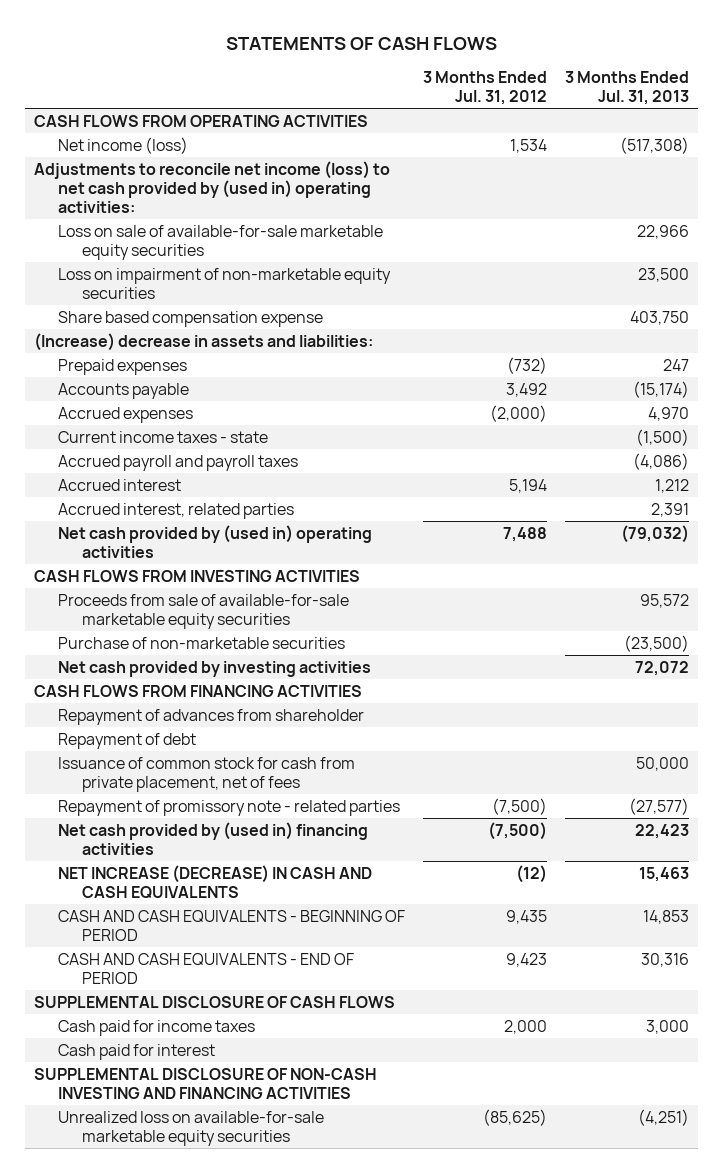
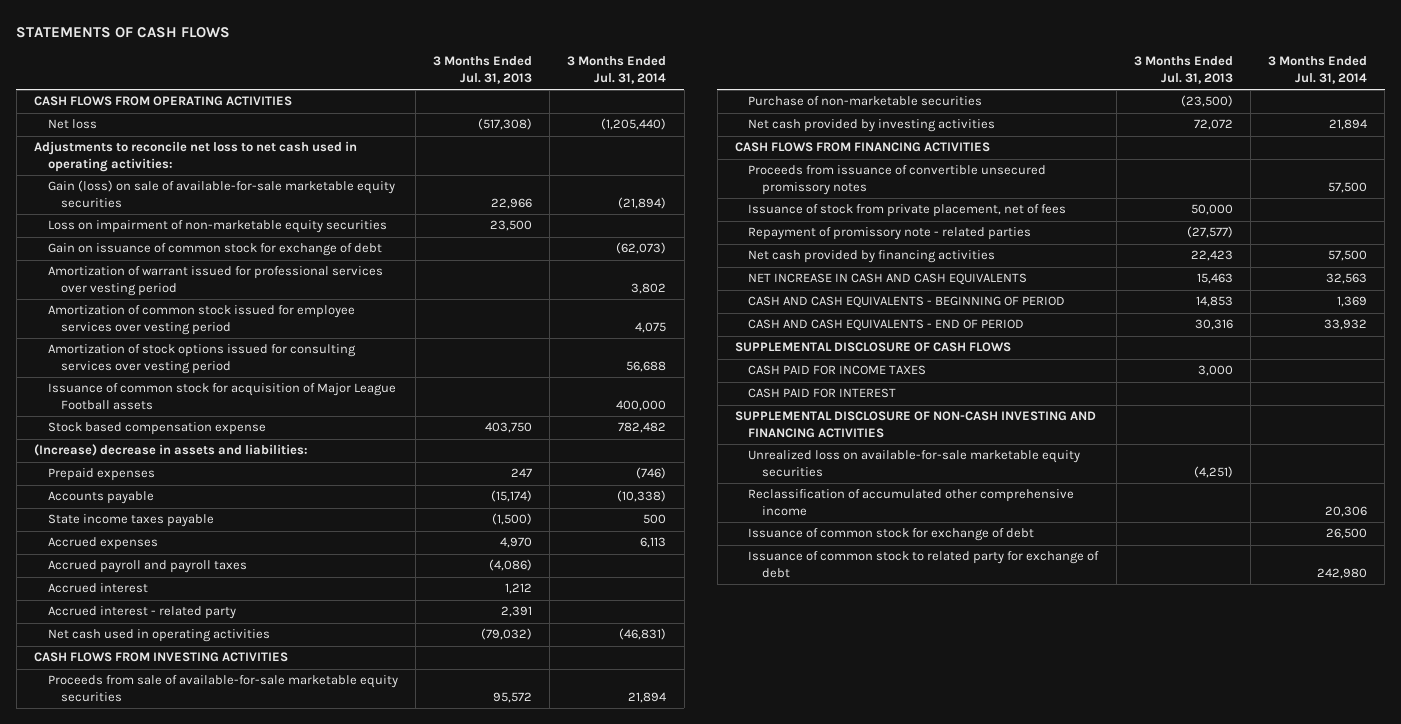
[423,71,548,106] 3 Months Ended Jul. 31, 2012 -> none
none -> [567,56,667,85] 3 Months Ended Jul. 31, 2014
[58,136,189,154] Net income (loss) -> [47,119,97,130] Net loss
[33,160,390,214] Adjustments to reconcile net income (loss) to net cash provided by (used in) operating activities: -> [34,141,358,173] Adjustments to reconcile net loss to net cash used in operating activities:
[58,224,384,260] Loss on sale of available-for-sale marketable equity securities -> [47,180,395,209] Gain (loss) on sale of available-for-sale marketable equity securities
none -> [47,243,382,257] Gain on issuance of common stock for exchange of debt
none -> [47,266,383,297] Amortization of warrant issued for professional services over vesting period
none -> [47,305,355,336] Amortization of common stock issued for employee services over vesting period
none -> [47,344,356,375] Amortization of stock options issued for consulting services over vesting period
none -> [47,383,396,411] Issuance of common stock for acquisition of Major League Football assets
[58,310,324,327] Share based compensation expense -> [47,422,266,436] Stock based compensation expense
none -> [47,514,214,528] State income taxes payable
[58,430,269,443] Current income taxes - state -> none
[58,502,295,519] Accrued interest, related parties -> [47,606,236,620] Accrued interest - related party
[58,524,373,558] Net cash provided by (used in) operating activities -> [47,629,270,643] Net cash used in operating activities
[58,708,365,725] Repayment of advances from shareholder -> none
[58,732,197,749] Repayment of debt -> none
none -> [748,165,1047,196] Proceeds from issuance of convertible unsecured promissory notes
[58,756,356,792] Issuance of common stock for cash from private placement, net of fees -> [748,204,1067,218] Issuance of stock from private placement, net of fees
[58,821,369,855] Net cash provided by (used in) financing activities -> [748,250,996,264] Net cash provided by financing activities
[58,864,373,899] NET INCREASE (DECREASE) IN CASH AND CASH EQUIVALENTS -> [748,273,1028,286] NET INCREASE IN CASH AND CASH EQUIVALENTS
[58,1019,256,1036] Cash paid for income taxes -> [748,365,927,376] CASH PAID FOR INCOME TAXES
[58,1043,216,1060] Cash paid for interest -> [748,388,897,399] CASH PAID FOR INTEREST
none -> [748,489,1075,517] Reclassification of accumulated other comprehensive income
none -> [748,528,1035,542] Issuance of common stock for exchange of debt
none -> [748,551,1100,579] Issuance of common stock to related party for exchange of debt

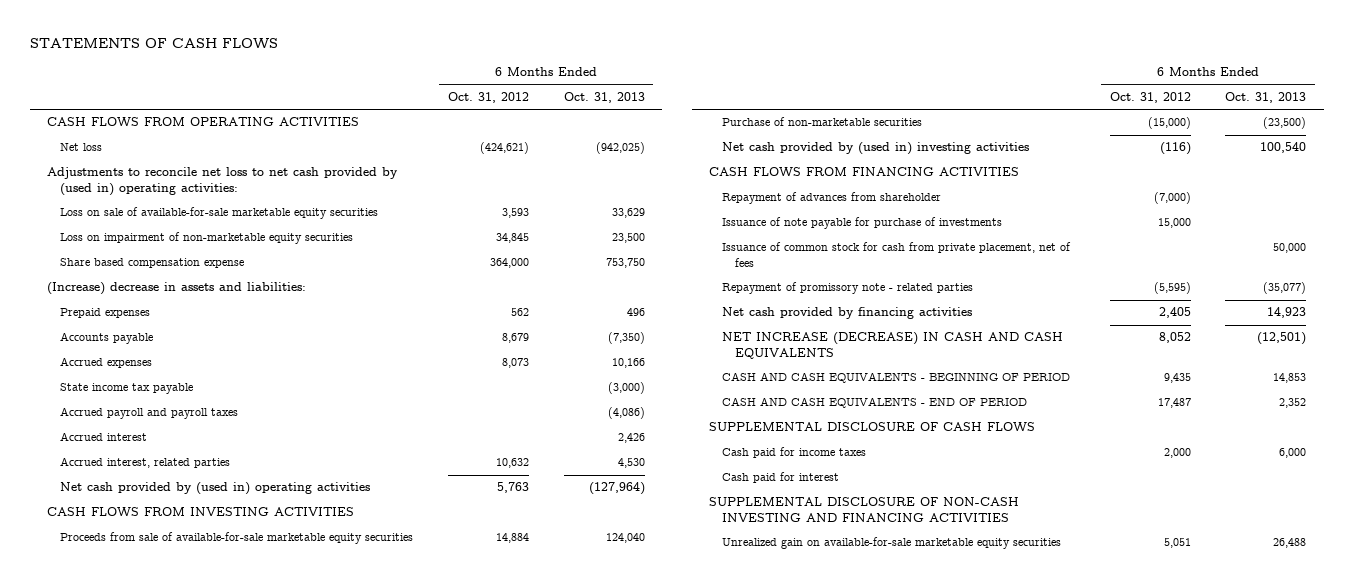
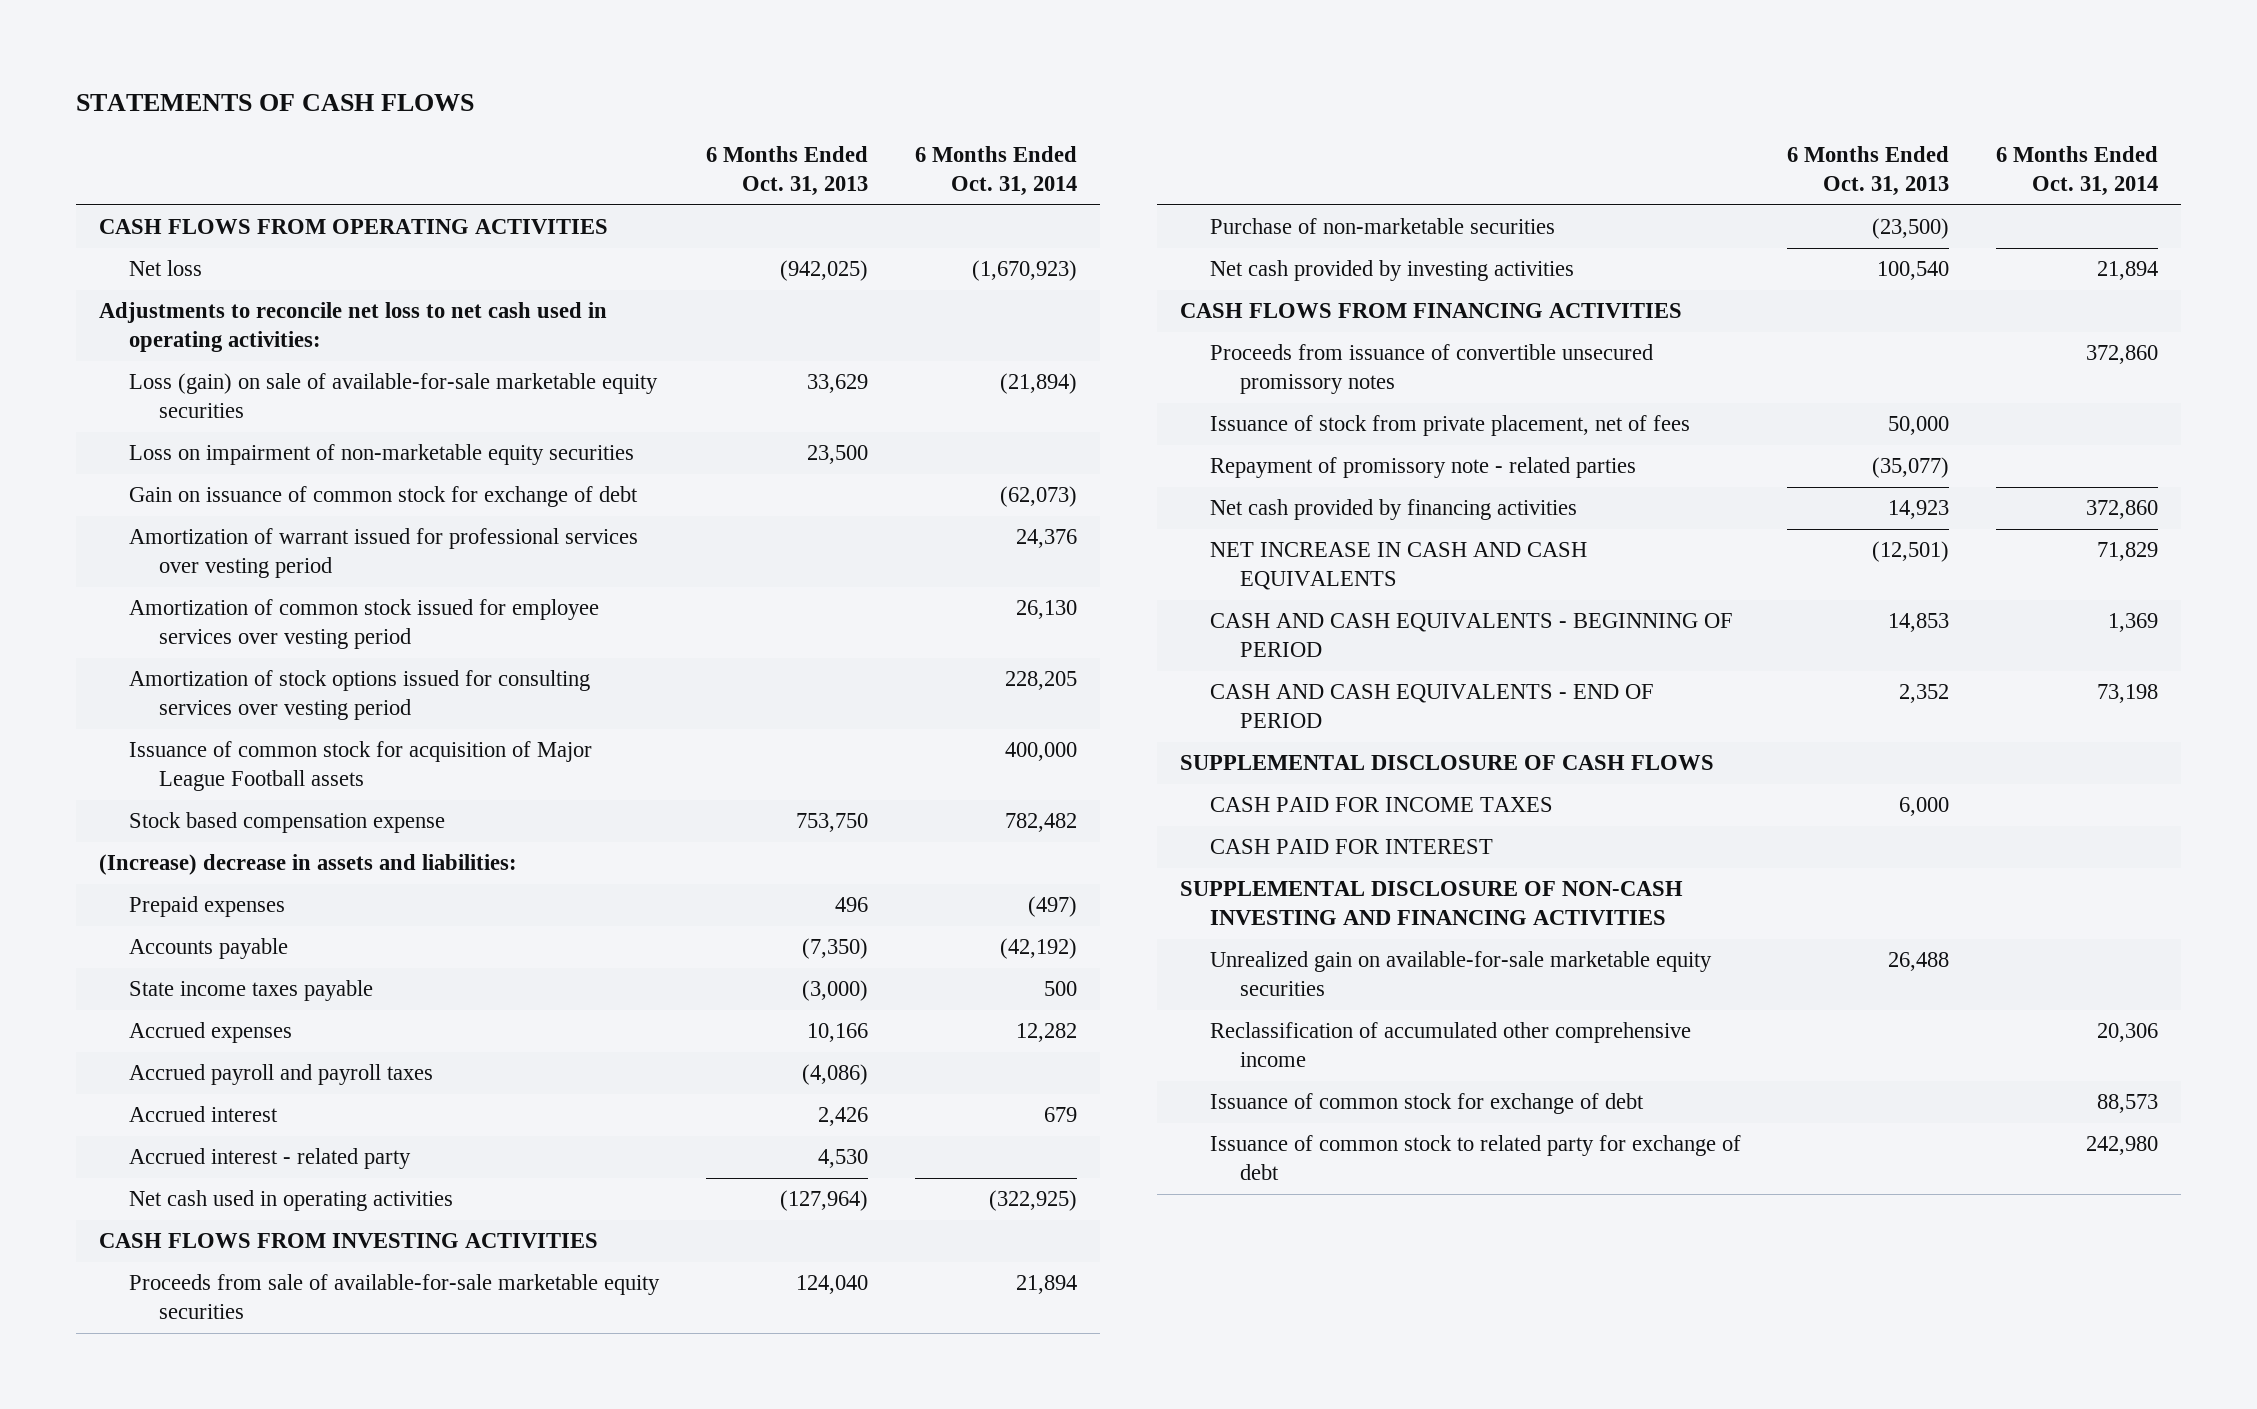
[448,92,530,104] Oct. 31, 2012 -> none
none -> [914,145,1077,196] 6 Months Ended Oct. 31, 2014
[47,167,399,196] Adjustments to reconcile net loss to net cash provided by (used in) operating activities: -> [98,302,607,353] Adjustments to reconcile net loss to net cash used in operating activities:
[60,207,379,220] Loss on sale of available-for-sale marketable equity securities -> [128,373,658,419] Loss (gain) on sale of available-for-sale marketable equity securities
none -> [128,486,638,508] Gain on issuance of common stock for exchange of debt
none -> [128,528,638,579] Amortization of warrant issued for professional services over vesting period
none -> [128,599,599,650] Amortization of common stock issued for employee services over vesting period
none -> [128,670,590,721] Amortization of stock options issued for consulting services over vesting period
none -> [128,741,592,792] Issuance of common stock for acquisition of Major League Football assets
[60,258,245,269] Share based compensation expense -> [128,812,445,834] Stock based compensation expense
none -> [128,980,373,1002] State income taxes payable
[60,383,194,395] State income tax payable -> none
[60,457,231,469] Accrued interest, related parties -> [128,1148,411,1170] Accrued interest - related party
[60,482,371,496] Net cash provided by (used in) operating activities -> [128,1190,453,1212] Net cash used in operating activities
[721,142,1029,156] Net cash provided by (used in) investing activities -> [1209,260,1574,282] Net cash provided by investing activities
[721,192,941,205] Repayment of advances from shareholder -> none
[721,217,1002,230] Issuance of note payable for purchase of investments -> none
none -> [1209,344,1653,395] Proceeds from issuance of convertible unsecured promissory notes
[721,242,1071,267] Issuance of common stock for cash from private placement, net of fees -> [1209,415,1690,437] Issuance of stock from private placement, net of fees
[721,332,1063,359] NET INCREASE (DECREASE) IN CASH AND CASH EQUIVALENTS -> [1209,542,1587,591] NET INCREASE IN CASH AND CASH EQUIVALENTS
[721,447,866,459] Cash paid for income taxes -> [1209,797,1553,813] CASH PAID FOR INCOME TAXES
[721,472,839,484] Cash paid for interest -> [1209,839,1493,855] CASH PAID FOR INTEREST
none -> [1209,1022,1691,1068] Reclassification of accumulated other comprehensive income
none -> [1209,1093,1644,1115] Issuance of common stock for exchange of debt
none -> [1209,1135,1741,1181] Issuance of common stock to related party for exchange of debt

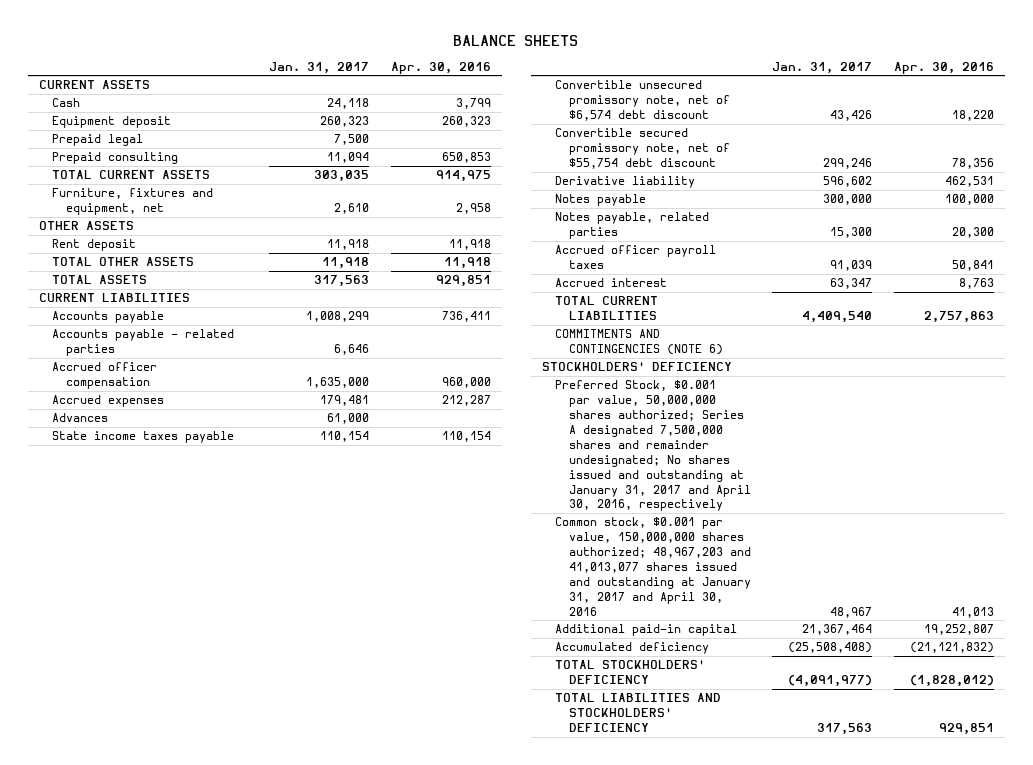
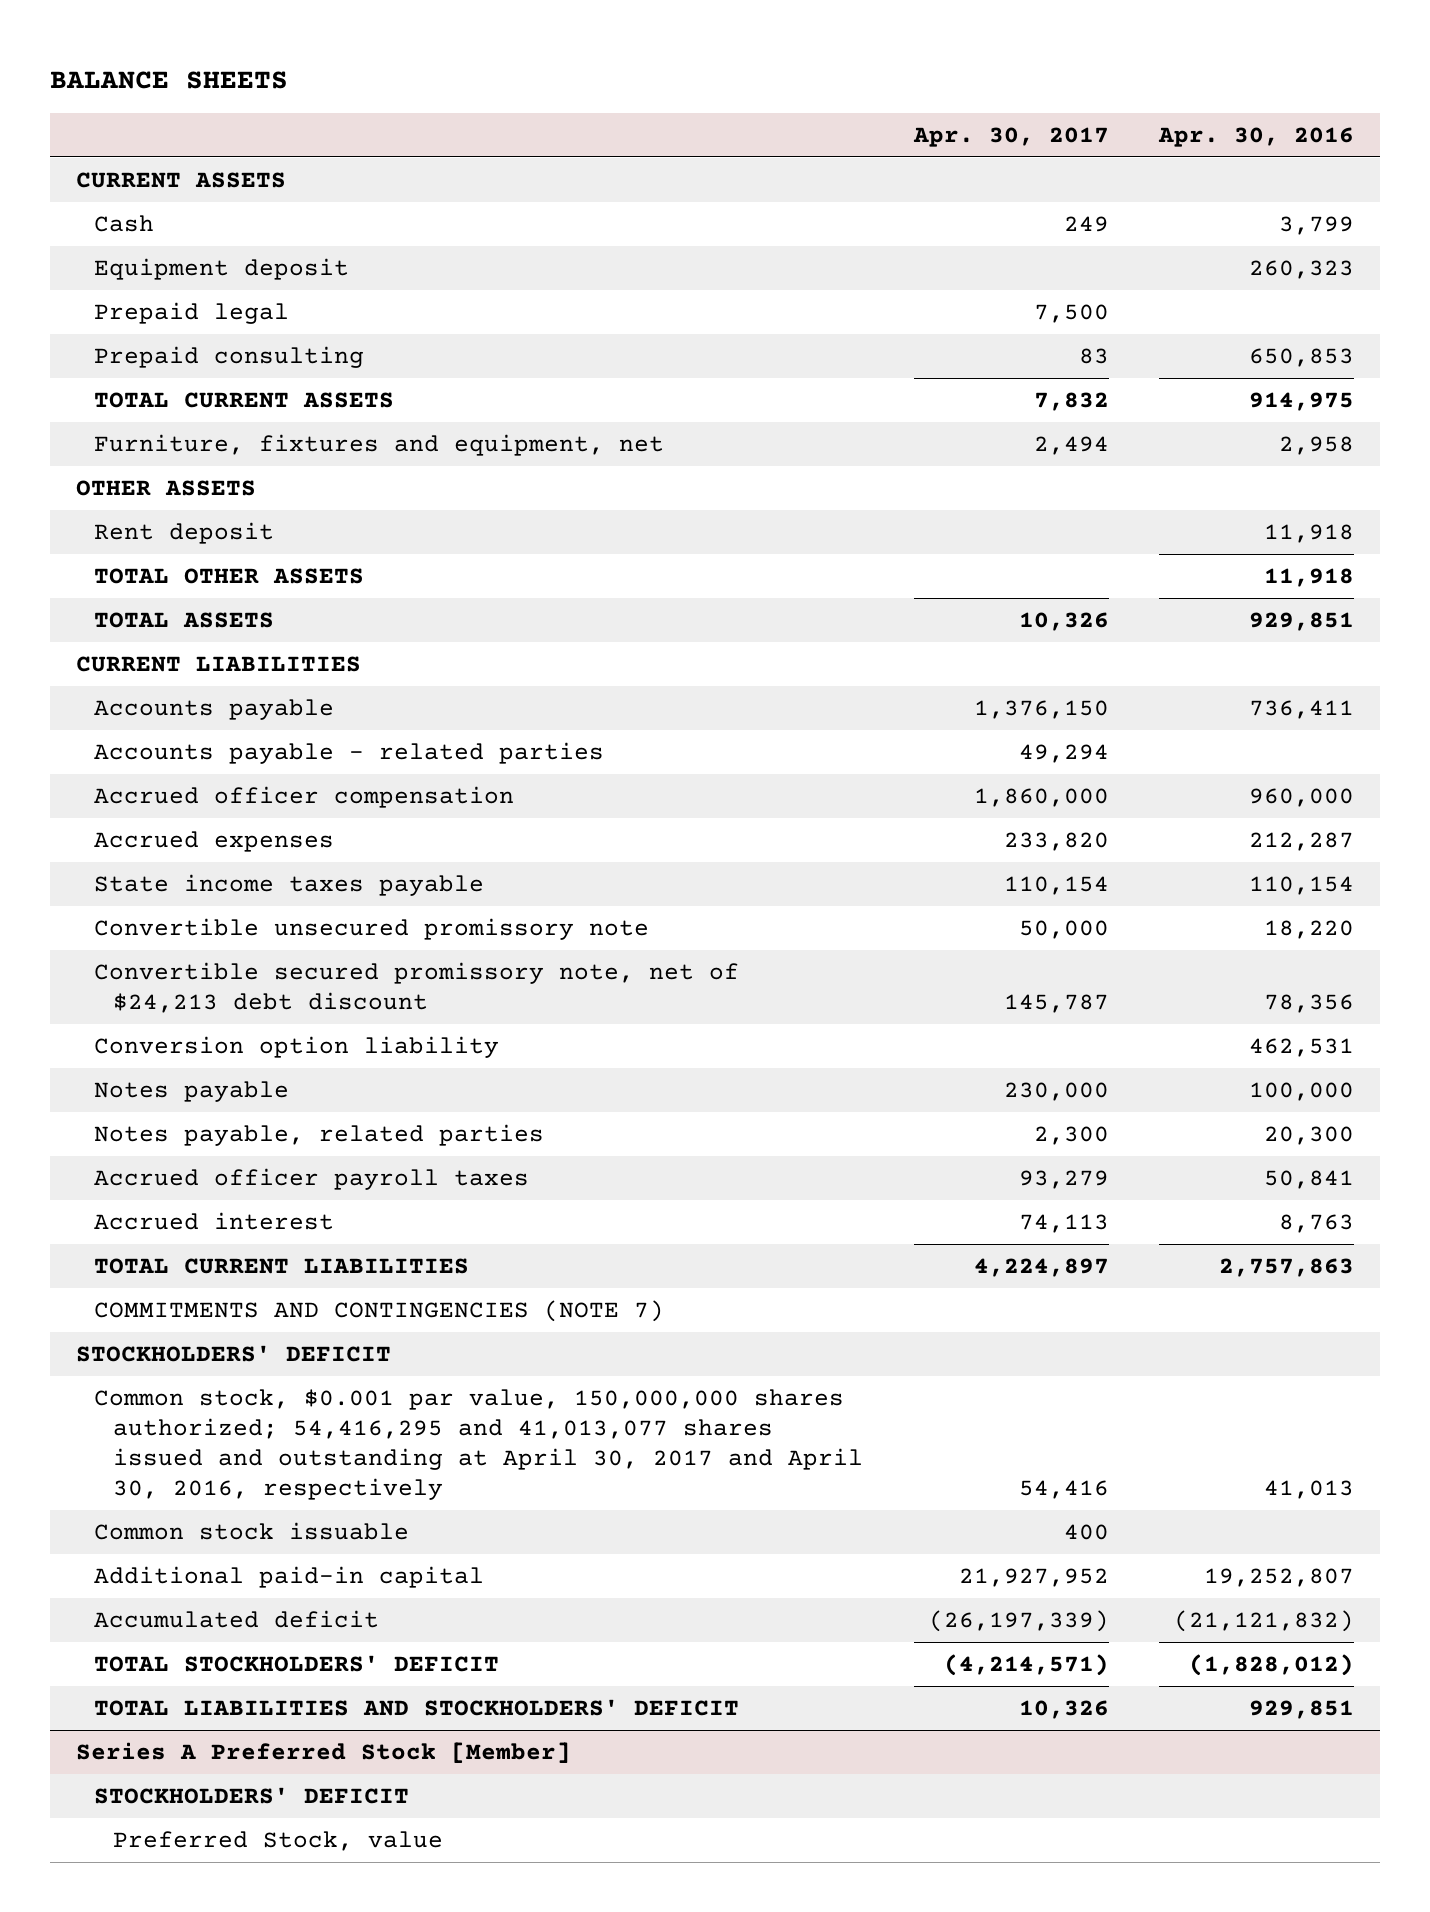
[269,61,370,74] Jan. 31, 2017 -> none
none -> [912,126,1109,147] Apr. 30, 2017
[52,413,109,423] Advances -> none
[555,80,730,122] Convertible unsecured promissory note, net of $6,574 debt discount -> [94,918,650,941] Convertible unsecured promissory note
[555,128,730,170] Convertible secured promissory note, net of $55,754 debt discount -> [94,962,740,1014] Convertible secured promissory note, net of $24,213 debt discount
[555,176,696,189] Derivative liability -> [94,1036,500,1059] Conversion option liability
[555,380,751,512] Preferred Stock, $0.001 par value, 50,000,000 shares authorized; Series A designated 7,500,000 shares and remainder undesignated; No shares issued and outstanding at January 31, 2017 and April 30, 2016, respectively -> none
[555,329,723,356] COMMITMENTS AND CONTINGENCIES (NOTE 6) -> [94,1300,665,1323] COMMITMENTS AND CONTINGENCIES (NOTE 7)
[541,362,732,372] STOCKHOLDERS' DEFICIENCY -> [75,1345,391,1363] STOCKHOLDERS' DEFICIT
[555,517,751,616] Common stock, $0.001 par value, 150,000,000 shares authorized; 48,967,203 and 41,013,077 shares issued and outstanding at January 31, 2017 and April 30, 2016 -> [94,1389,864,1500] Common stock, $0.001 par value, 150,000,000 shares authorized; 54,416,295 and 41,013,077 shares issued and outstanding at April 30, 2017 and April 30, 2016, respectively
none -> [94,1522,410,1541] Common stock issuable
[555,642,710,655] Accumulated deficiency -> [94,1610,380,1629] Accumulated deficit
[555,660,706,685] TOTAL STOCKHOLDERS' DEFICIENCY -> [94,1655,500,1673] TOTAL STOCKHOLDERS' DEFICIT
[555,693,722,733] TOTAL LIABILITIES AND STOCKHOLDERS' DEFICIENCY -> [94,1699,740,1717] TOTAL LIABILITIES AND STOCKHOLDERS' DEFICIT
none -> [75,1742,571,1764] Series A Preferred Stock [Member]
none -> [94,1787,410,1805] STOCKHOLDERS' DEFICIT
none -> [113,1831,444,1852] Preferred Stock, value

